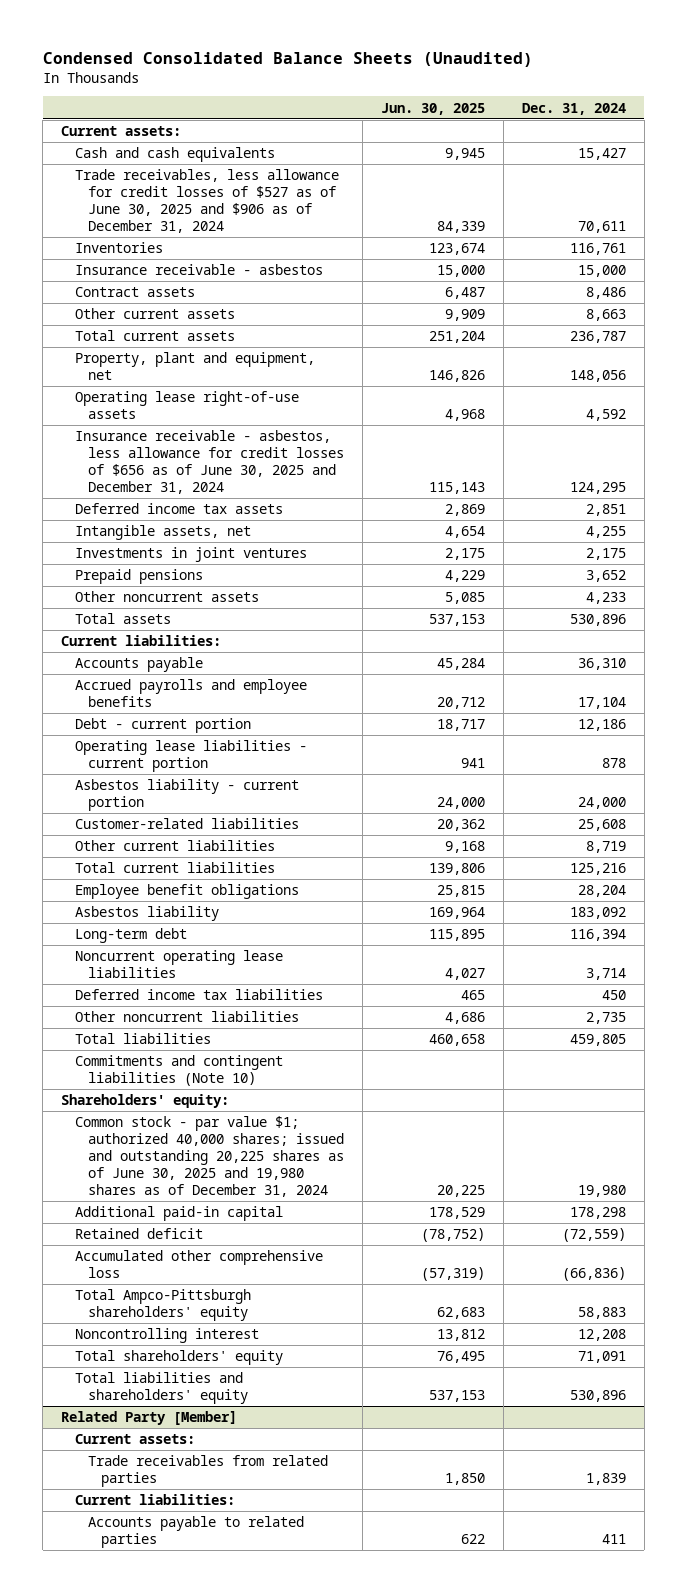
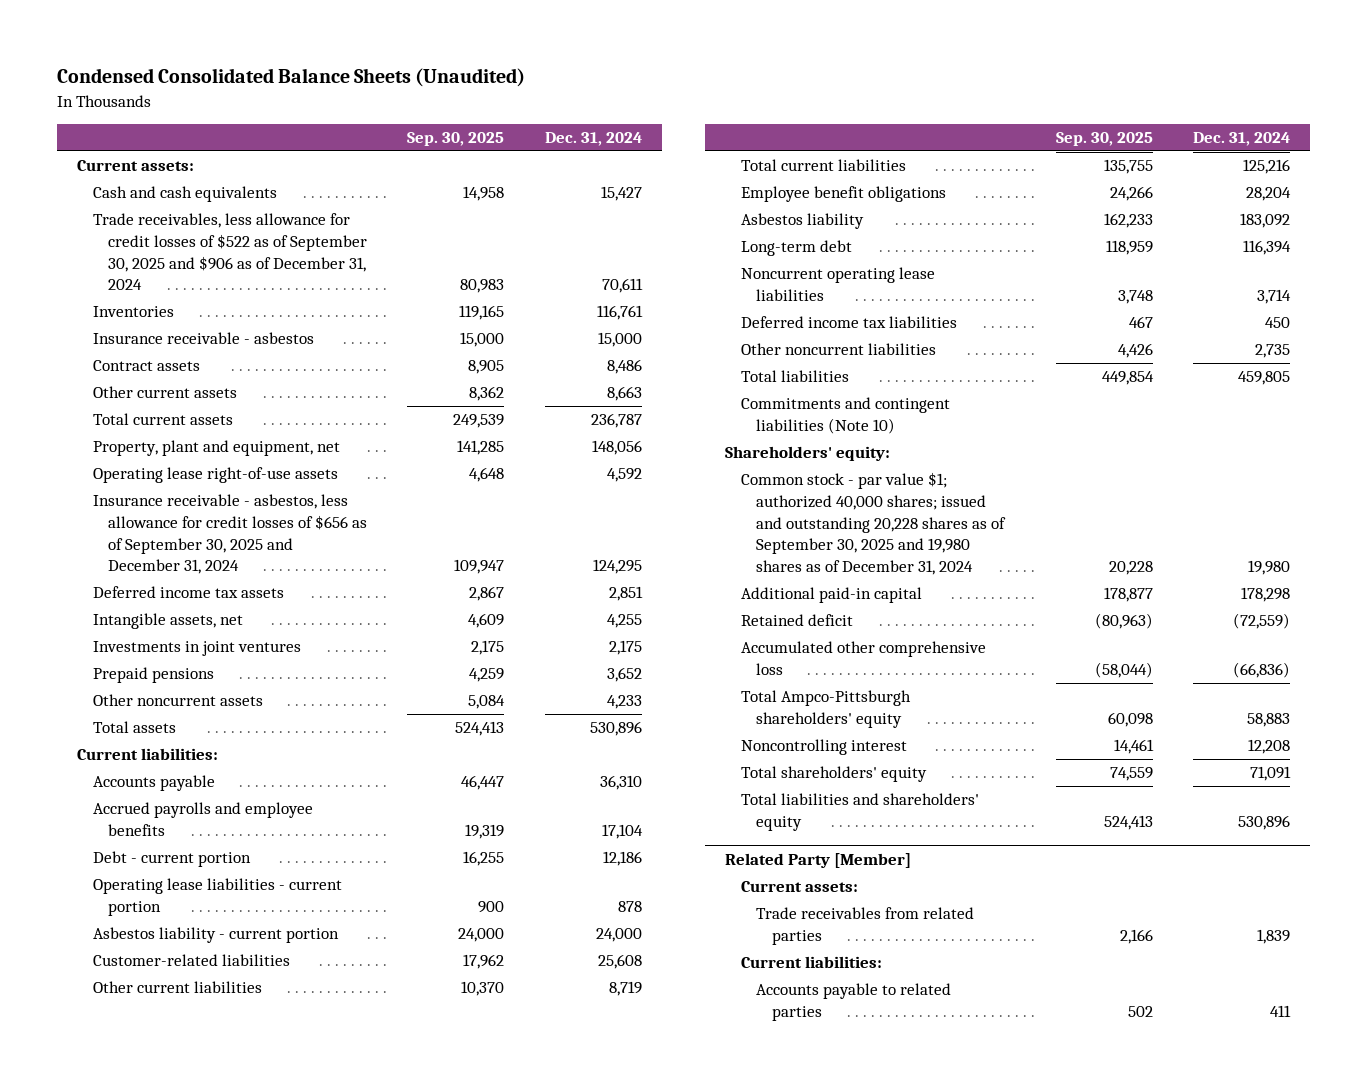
[380,102,485,115] Jun. 30, 2025 -> none
none -> [407,132,505,147] Sep. 30, 2025
[74,169,339,233] Trade receivables, less allowance for credit losses of $527 as of June 30, 2025 and $906 as of December 31, 2024 -> [92,213,367,291] Trade receivables, less allowance for credit losses of $522 as of September 30, 2025 and $906 as of December 31, 2024
[74,430,344,494] Insurance receivable - asbestos, less allowance for credit losses of $656 as of June 30, 2025 and December 31, 2024 -> [92,494,367,575] Insurance receivable - asbestos, less allowance for credit losses of $656 as of September 30, 2025 and December 31, 2024
[74,1116,344,1197] Common stock - par value $1; authorized 40,000 shares; issued and outstanding 20,225 shares as of June 30, 2025 and 19,980 shares as of December 31, 2024 -> [740,472,1007,575] Common stock - par value $1; authorized 40,000 shares; issued and outstanding 20,228 shares as of September 30, 2025 and 19,980 shares as of December 31, 2024

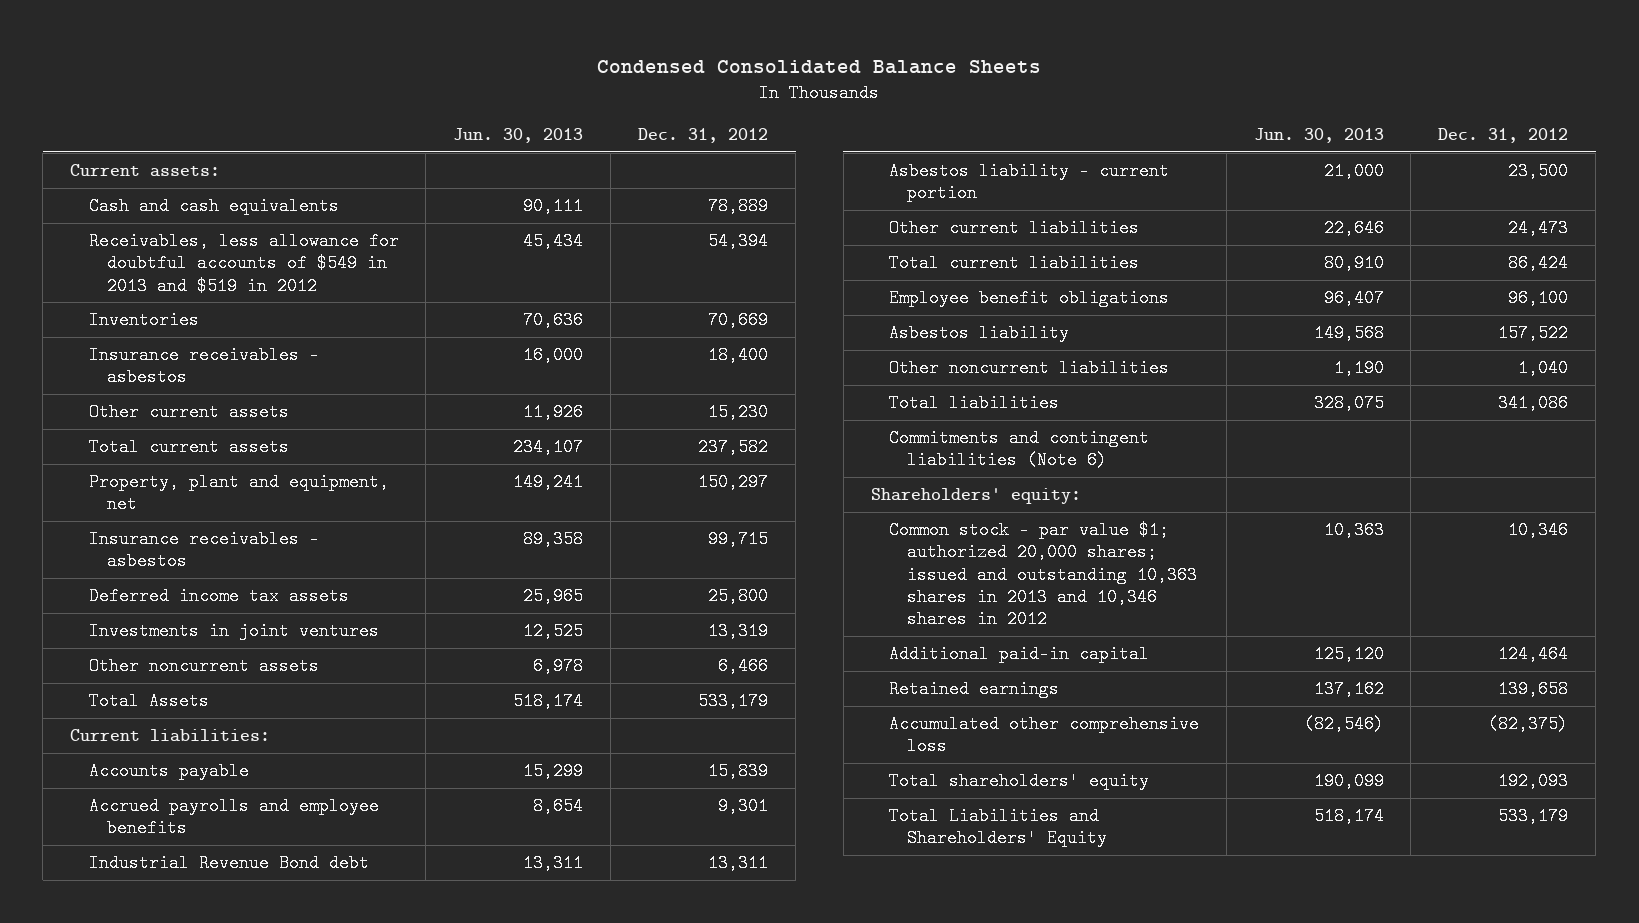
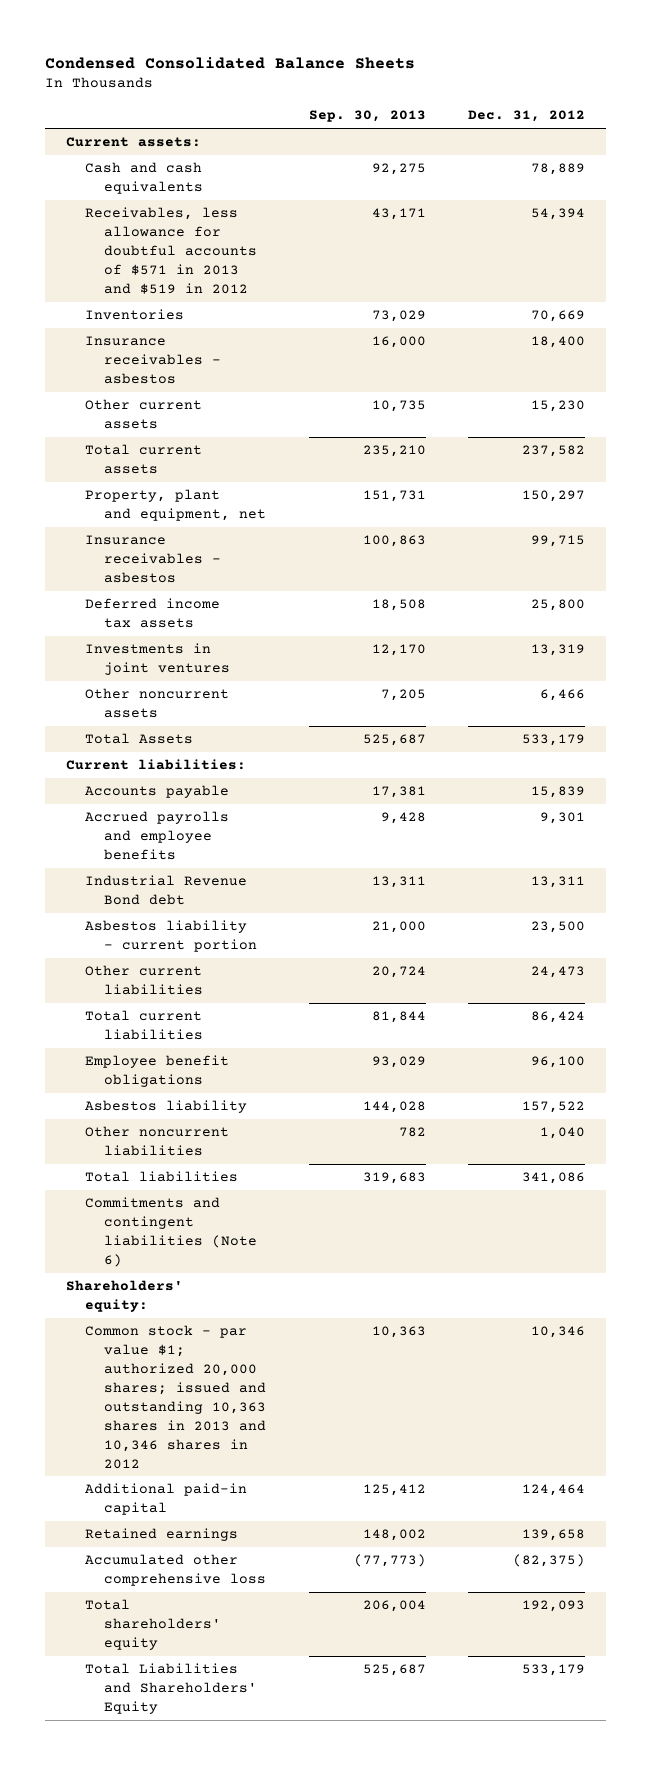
[453,128,584,144] Jun. 30, 2013 -> none
none -> [308,110,426,123] Sep. 30, 2013
[88,232,399,295] Receivables, less allowance for doubtful accounts of $549 in 2013 and $519 in 2012 -> [85,207,258,294] Receivables, less allowance for doubtful accounts of $571 in 2013 and $519 in 2012

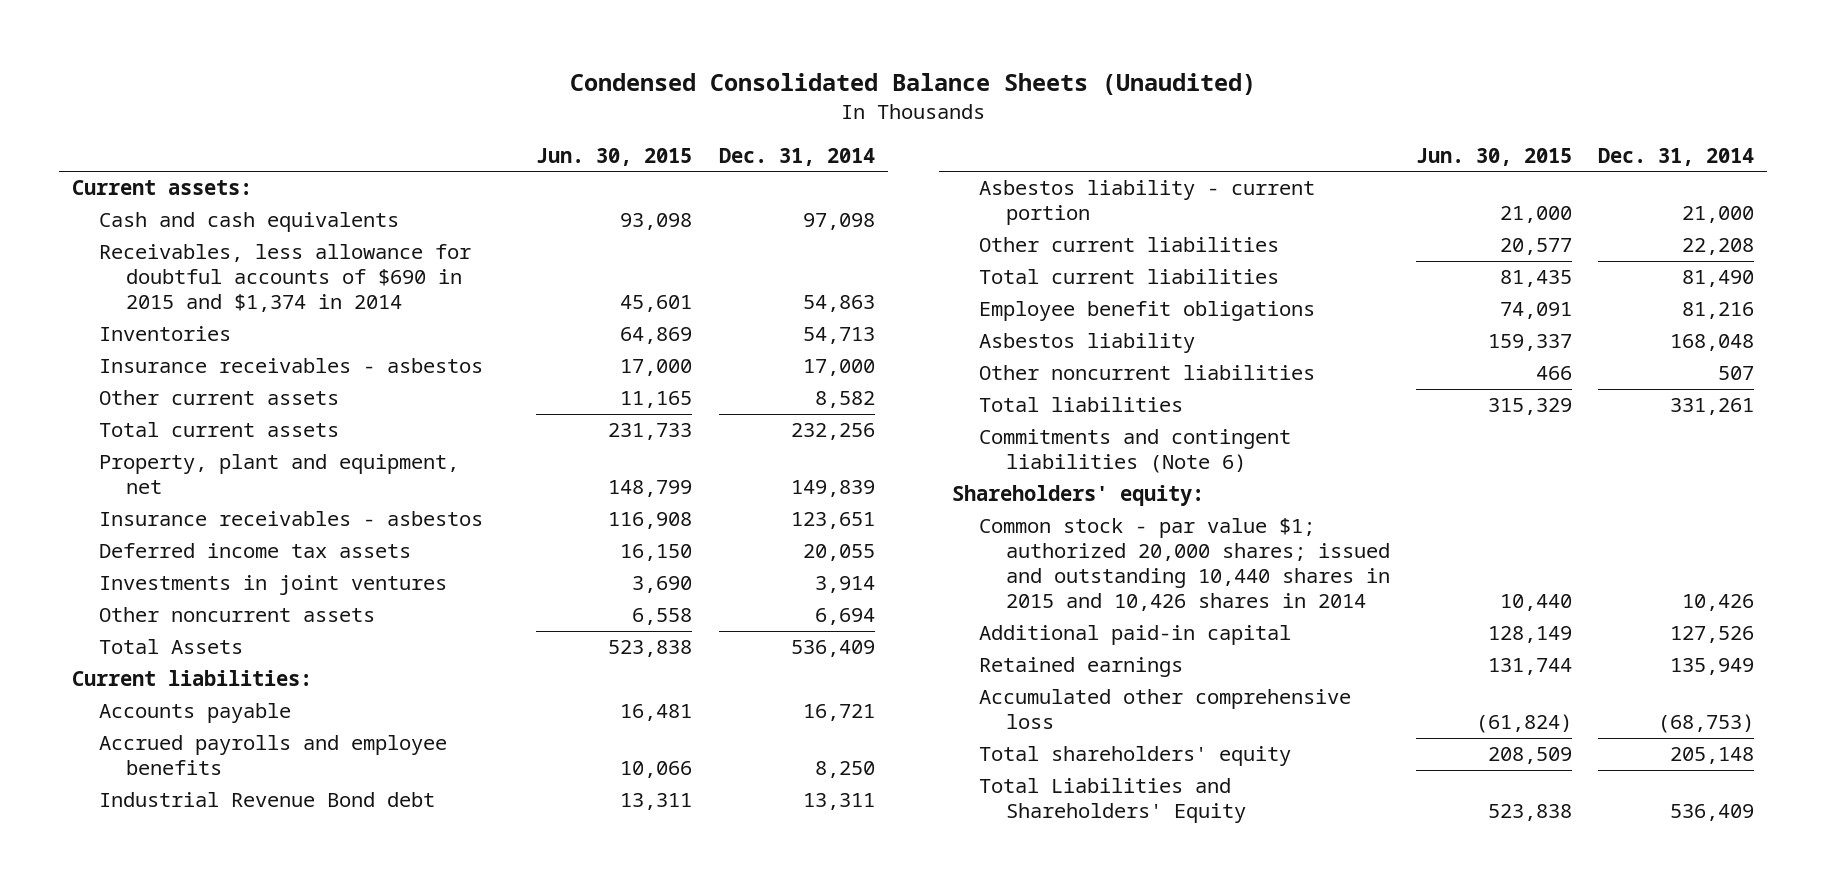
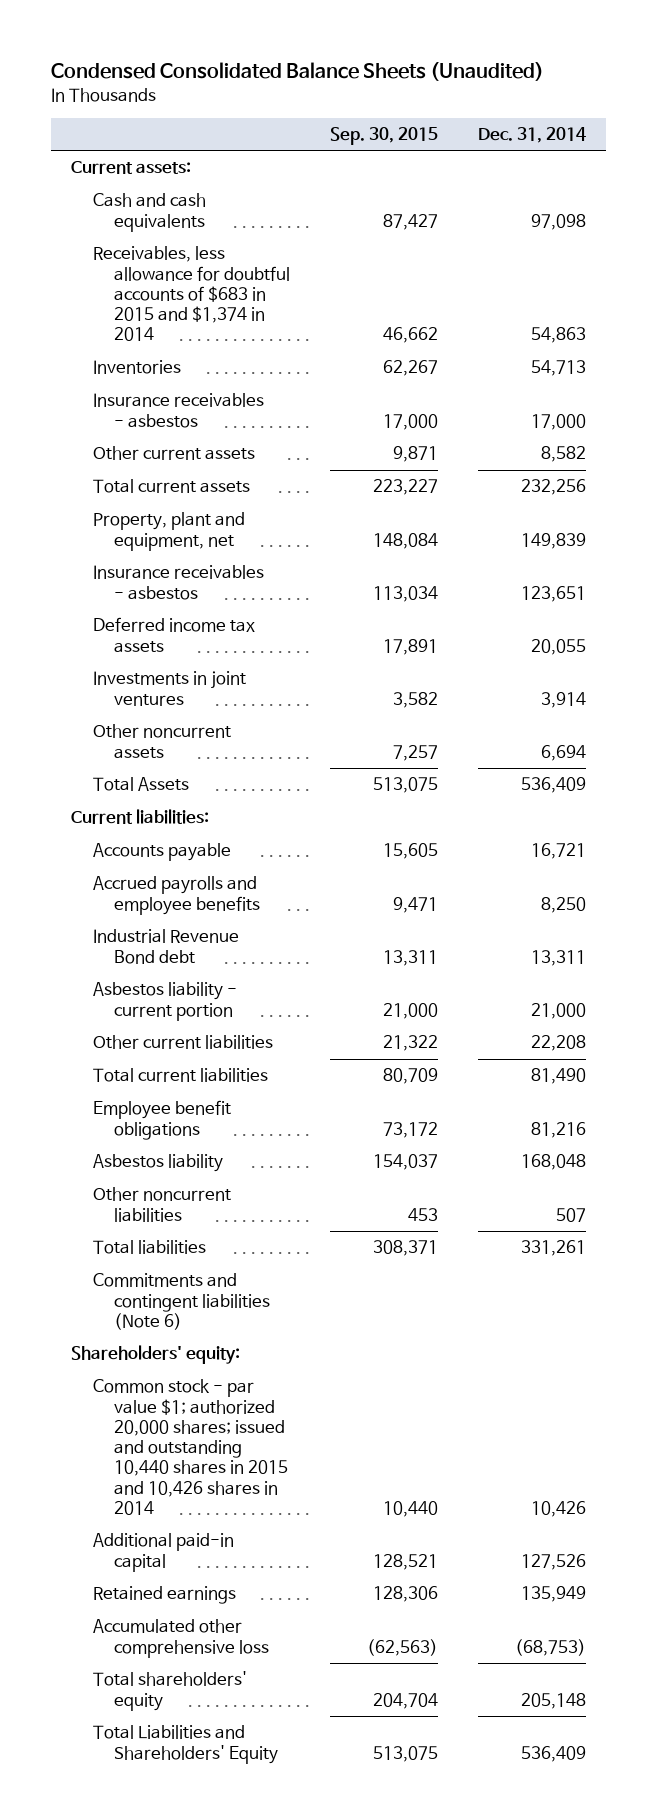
[536,147,693,166] Jun. 30, 2015 -> none
none -> [330,127,439,146] Sep. 30, 2015
[99,244,472,313] Receivables, less allowance for doubtful accounts of $690 in 2015 and $1,374 in 2014 -> [92,246,291,342] Receivables, less allowance for doubtful accounts of $683 in 2015 and $1,374 in 2014

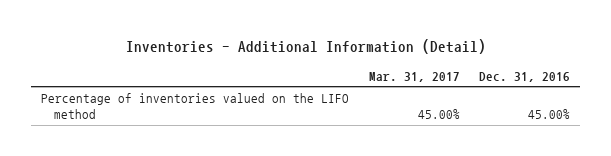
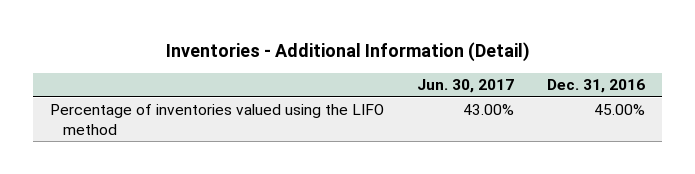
[368,71,460,82] Mar. 31, 2017 -> none
none -> [417,79,515,94] Jun. 30, 2017
[40,93,349,120] Percentage of inventories valued on the LIFO method -> [49,104,384,135] Percentage of inventories valued using the LIFO method

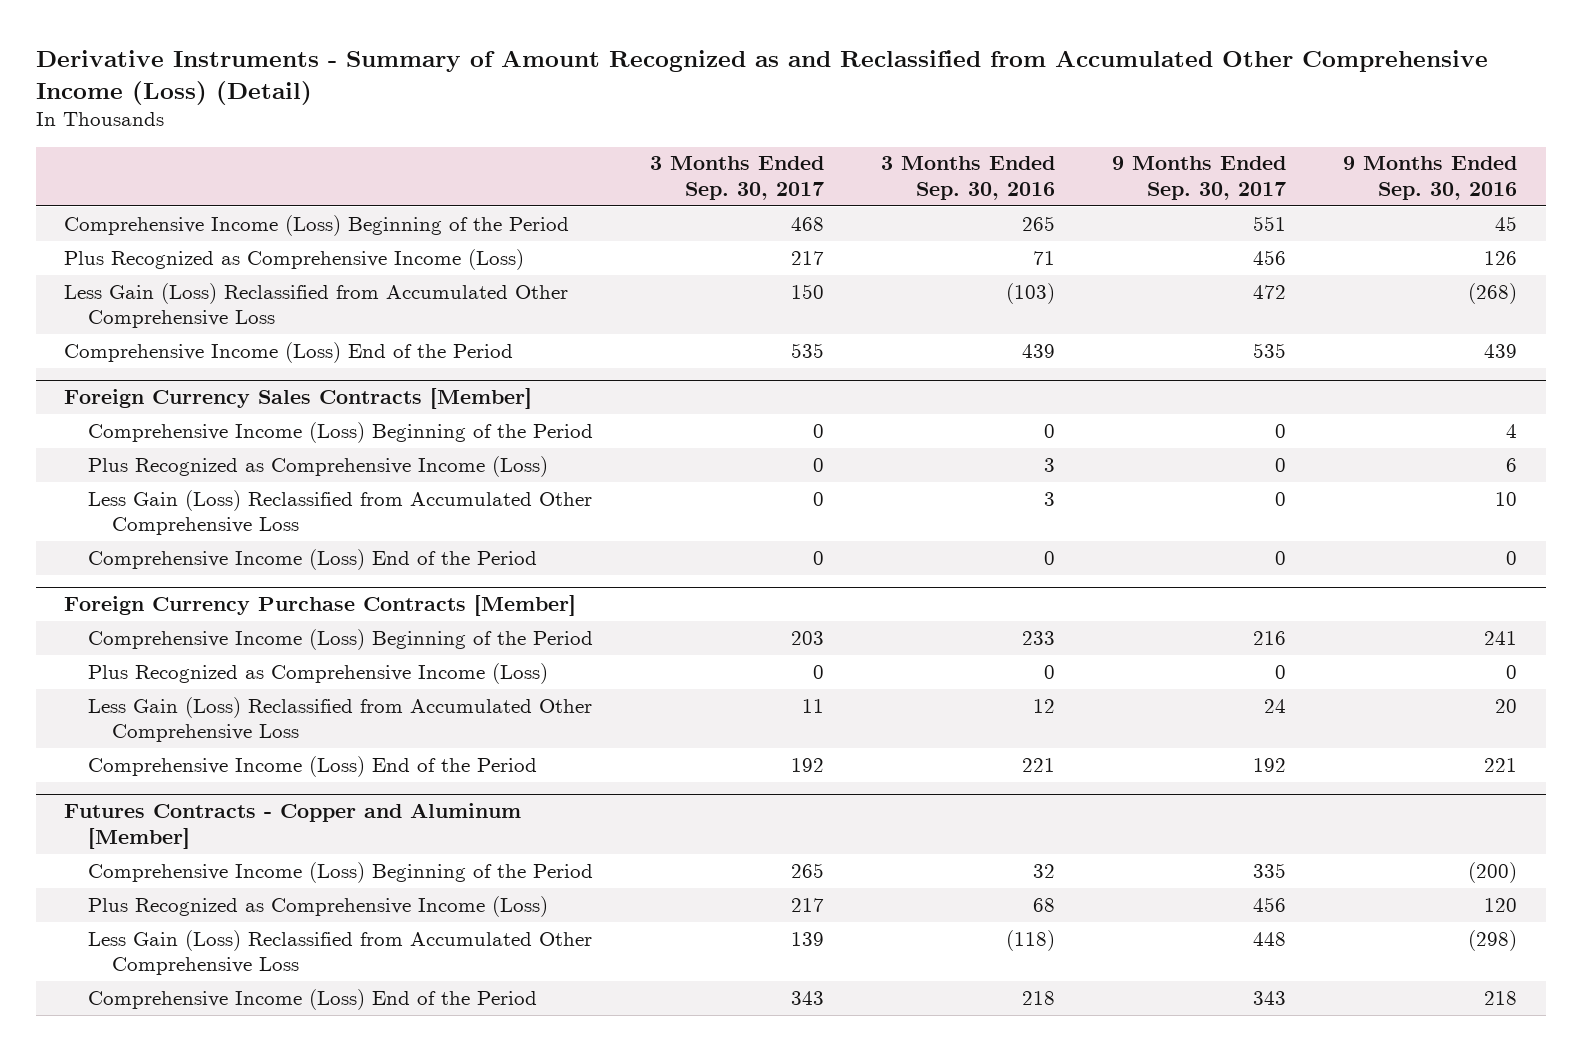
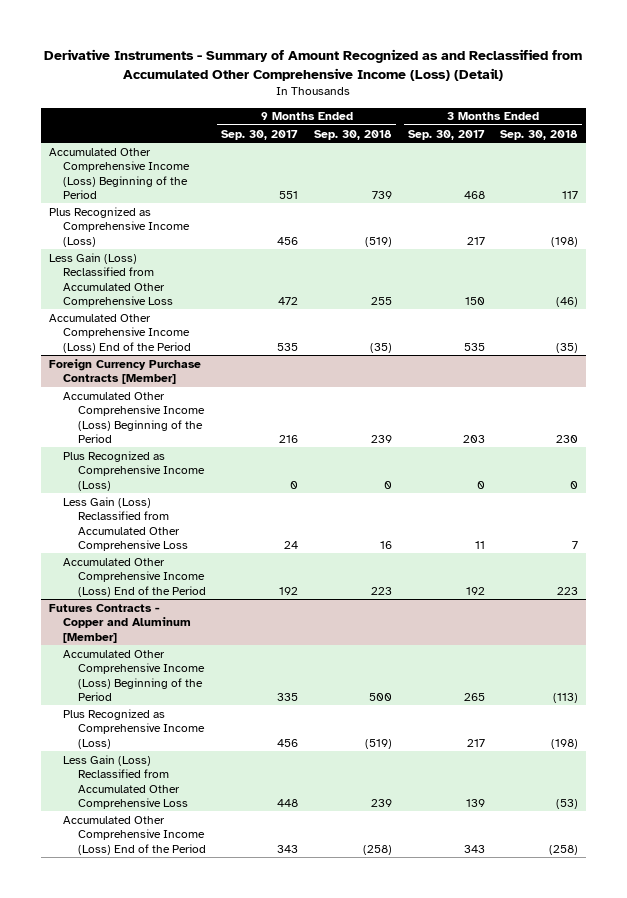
[881,156,1056,200] 3 Months Ended Sep. 30, 2016 -> none
[1343,156,1518,200] 9 Months Ended Sep. 30, 2016 -> none
none -> [313,129,392,140] Sep. 30, 2018
none -> [500,129,579,140] Sep. 30, 2018
[64,214,570,236] Comprehensive Income (Loss) Beginning of the Period -> [48,147,191,199] Accumulated Other Comprehensive Income (Loss) Beginning of the Period
[64,388,533,410] Foreign Currency Sales Contracts [Member] -> none
[87,421,593,443] Comprehensive Income (Loss) Beginning of the Period -> none
[87,455,548,477] Plus Recognized as Comprehensive Income (Loss) -> none
[87,489,592,536] Less Gain (Loss) Reclassified from Accumulated Other Comprehensive Loss -> none
[87,548,537,570] Comprehensive Income (Loss) End of the Period -> none
[64,341,514,363] Comprehensive Income (Loss) End of the Period -> [48,313,192,353] Accumulated Other Comprehensive Income (Loss) End of the Period
[87,628,593,650] Comprehensive Income (Loss) Beginning of the Period -> [63,391,205,443] Accumulated Other Comprehensive Income (Loss) Beginning of the Period
[87,755,537,777] Comprehensive Income (Loss) End of the Period -> [63,557,206,597] Accumulated Other Comprehensive Income (Loss) End of the Period
[87,861,593,883] Comprehensive Income (Loss) Beginning of the Period -> [63,649,205,701] Accumulated Other Comprehensive Income (Loss) Beginning of the Period
[87,988,537,1010] Comprehensive Income (Loss) End of the Period -> [63,815,206,855] Accumulated Other Comprehensive Income (Loss) End of the Period

